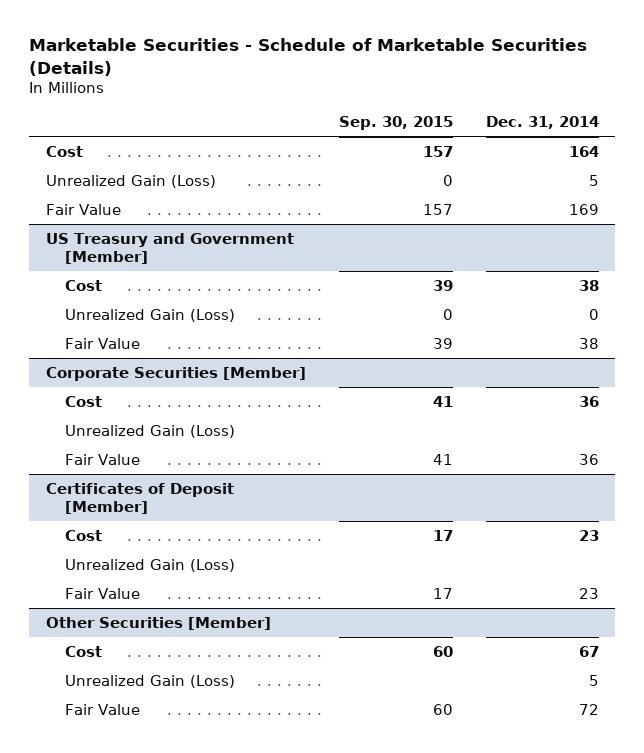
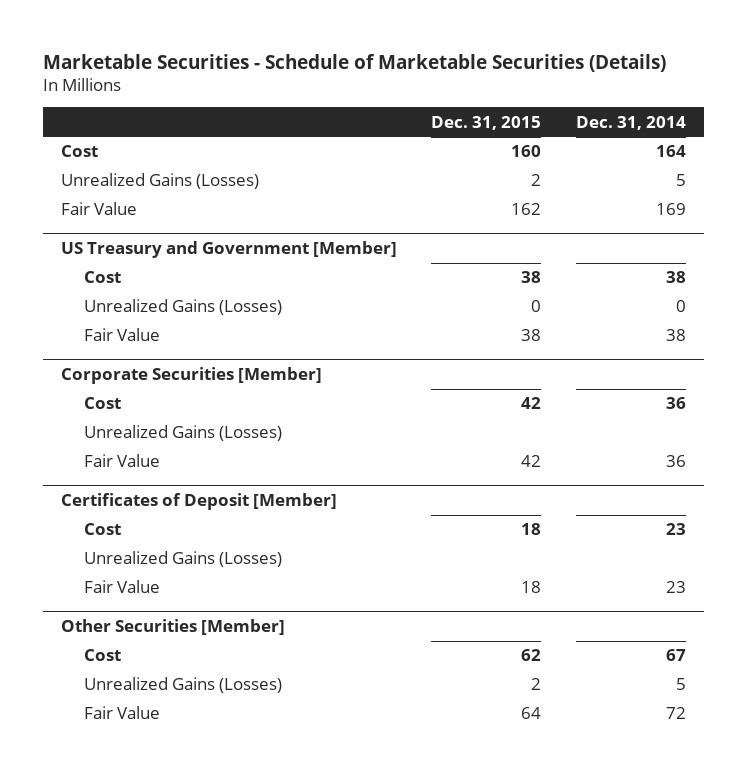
[338,115,453,130] Sep. 30, 2015 -> none
none -> [431,115,542,130] Dec. 31, 2015
[45,174,216,188] Unrealized Gain (Loss) -> [60,173,259,190] Unrealized Gains (Losses)
[65,308,236,322] Unrealized Gain (Loss) -> [84,299,283,316] Unrealized Gains (Losses)
[65,424,236,438] Unrealized Gain (Loss) -> [84,425,283,442] Unrealized Gains (Losses)
[65,558,236,572] Unrealized Gain (Loss) -> [84,551,283,568] Unrealized Gains (Losses)
[65,674,236,688] Unrealized Gain (Loss) -> [84,677,283,694] Unrealized Gains (Losses)

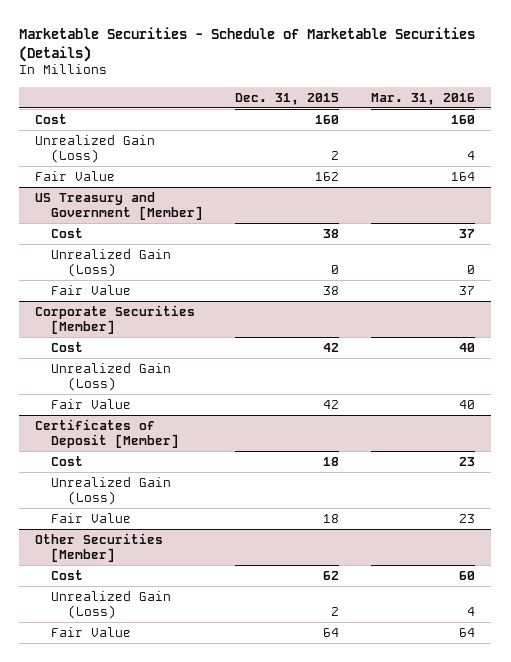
[576,115,687,130] Dec. 31, 2014 -> none
none -> [371,92,476,105] Mar. 31, 2016
[60,173,259,190] Unrealized Gains (Losses) -> [35,134,156,163] Unrealized Gain (Loss)
[84,299,283,316] Unrealized Gains (Losses) -> [51,248,172,277] Unrealized Gain (Loss)
[84,425,283,442] Unrealized Gains (Losses) -> [51,362,172,391] Unrealized Gain (Loss)
[84,551,283,568] Unrealized Gains (Losses) -> [51,476,172,505] Unrealized Gain (Loss)
[84,677,283,694] Unrealized Gains (Losses) -> [51,590,172,619] Unrealized Gain (Loss)

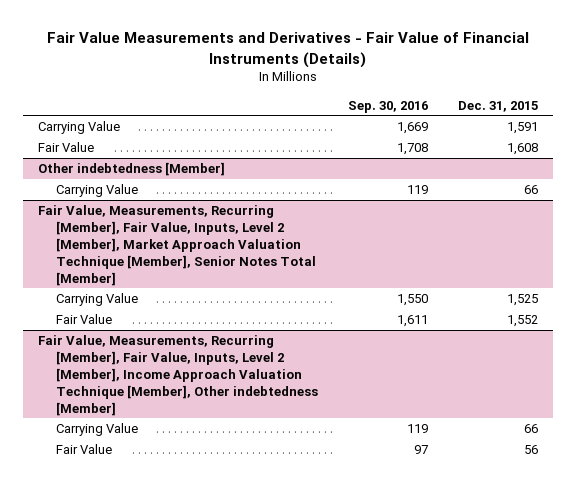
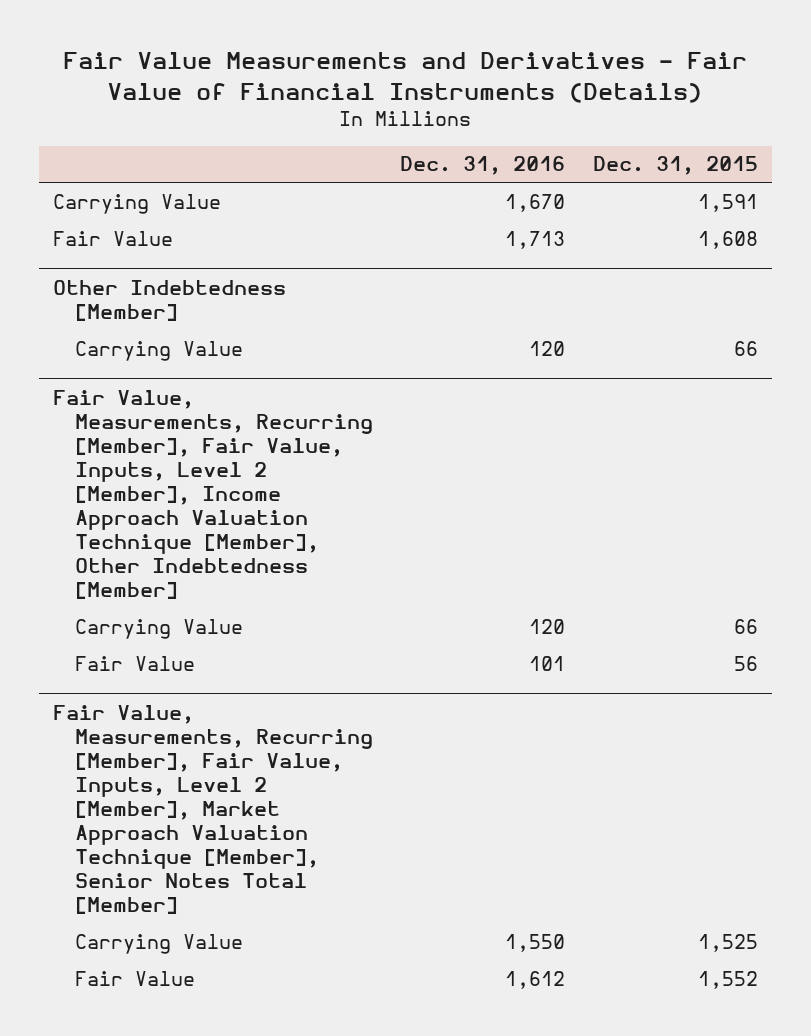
[348,100,429,113] Sep. 30, 2016 -> none
none -> [400,156,566,176] Dec. 31, 2016
[37,162,225,177] Other indebtedness [Member] -> [52,279,286,321] Other Indebtedness [Member]
none -> [52,389,373,599] Fair Value, Measurements, Recurring [Member], Fair Value, Inputs, Level 2 [Member], Income Approach Valuation Technique [Member], Other Indebtedness [Member]
none -> [74,618,243,639] Carrying Value
none -> [74,655,195,671] Fair Value
[37,335,319,416] Fair Value, Measurements, Recurring [Member], Fair Value, Inputs, Level 2 [Member], Income Approach Valuation Technique [Member], Other indebtedness [Member] -> none
[56,423,139,437] Carrying Value -> none
[56,444,113,455] Fair Value -> none

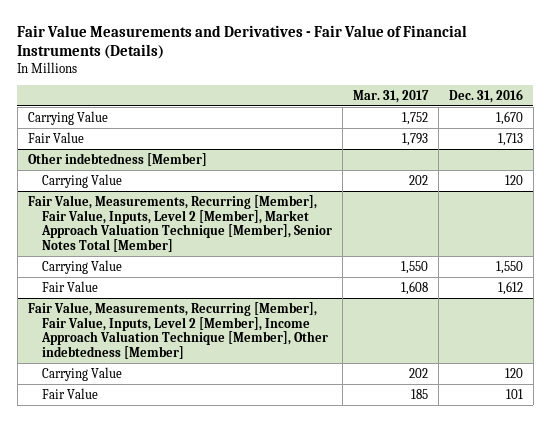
[593,156,759,176] Dec. 31, 2015 -> none
none -> [353,89,430,103] Mar. 31, 2017
[74,340,243,361] Carrying Value -> none
[52,389,373,599] Fair Value, Measurements, Recurring [Member], Fair Value, Inputs, Level 2 [Member], Income Approach Valuation Technique [Member], Other Indebtedness [Member] -> none
[52,279,286,321] Other Indebtedness [Member] -> [27,152,207,166] Other indebtedness [Member]
[74,655,195,671] Fair Value -> none
none -> [27,301,329,360] Fair Value, Measurements, Recurring [Member], Fair Value, Inputs, Level 2 [Member], Income Approach Valuation Technique [Member], Other indebtedness [Member]
none -> [42,366,123,381] Carrying Value
none -> [42,387,99,399] Fair Value

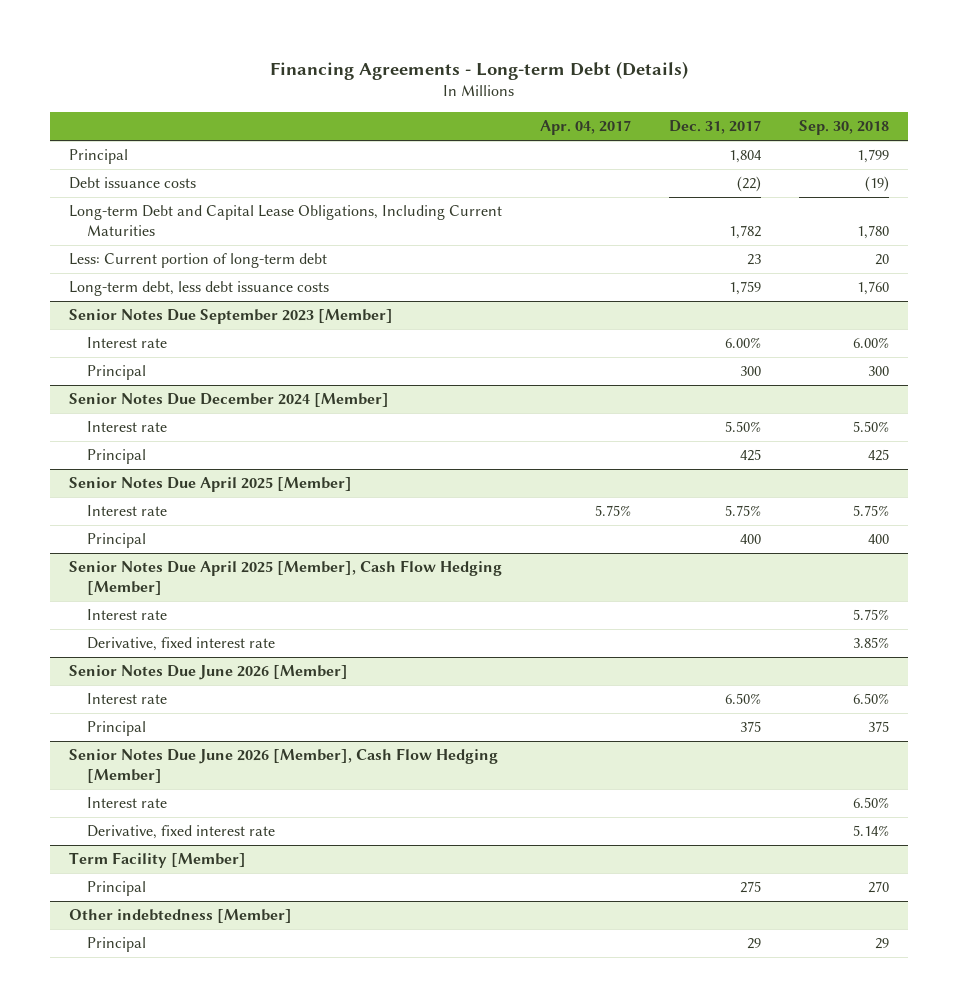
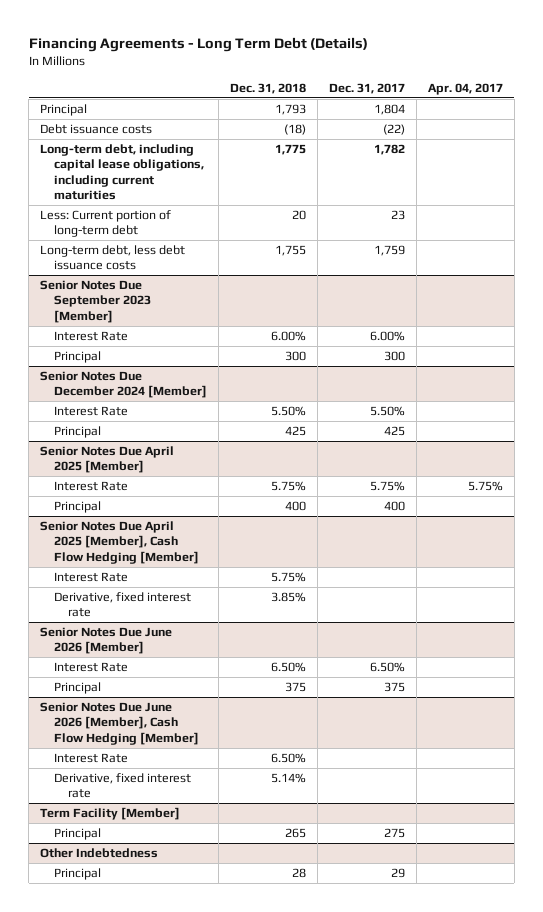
[270,60,689,80] Financing Agreements - Long-term Debt (Details) -> [28,37,368,53] Financing Agreements - Long Term Debt (Details)
[799,120,890,136] Sep. 30, 2018 -> none
none -> [229,82,306,94] Dec. 31, 2018
[68,205,502,236] Long-term Debt and Capital Lease Obligations, Including Current Maturities -> [40,144,205,200] Long-term debt, including capital lease obligations, including current maturities
[86,337,167,349] Interest rate -> [54,331,129,342] Interest Rate
[86,421,167,433] Interest rate -> [54,406,129,417] Interest Rate
[86,505,167,517] Interest rate -> [54,481,129,492] Interest Rate
[86,609,167,621] Interest rate -> [54,572,129,583] Interest Rate
[86,693,167,705] Interest rate -> [54,662,129,673] Interest Rate
[86,797,167,809] Interest rate -> [54,753,129,764] Interest Rate
[68,909,292,924] Other indebtedness [Member] -> [40,848,159,859] Other Indebtedness

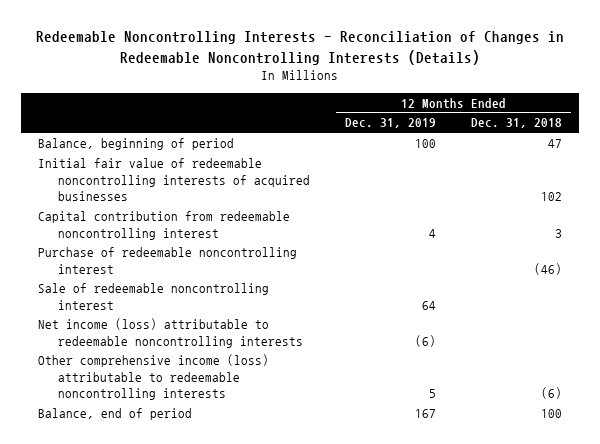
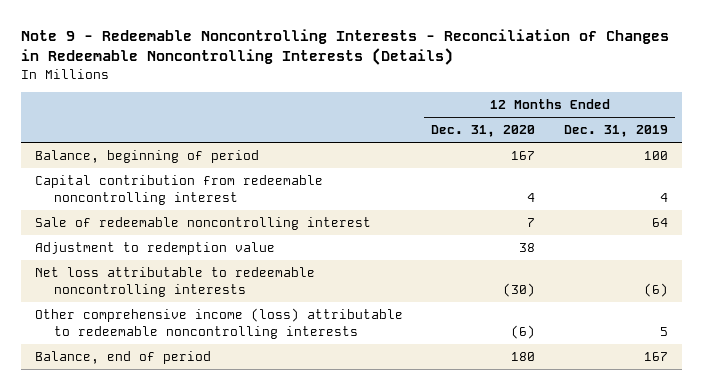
[36,31,565,65] Redeemable Noncontrolling Interests - Reconciliation of Changes in Redeemable Noncontrolling Interests (Details) -> [20,28,669,66] Note 9 - Redeemable Noncontrolling Interests - Reconciliation of Changes in Redeemable Noncontrolling Interests (Details)
[471,118,563,129] Dec. 31, 2018 -> none
none -> [431,125,536,138] Dec. 31, 2020
[38,158,311,202] Initial fair value of redeemable noncontrolling interests of acquired businesses -> none
[38,247,298,274] Purchase of redeemable noncontrolling interest -> none
none -> [34,242,275,256] Adjustment to redemption value
[38,318,304,348] Net income (loss) attributable to redeemable noncontrolling interests -> [34,267,315,297] Net loss attributable to redeemable noncontrolling interests

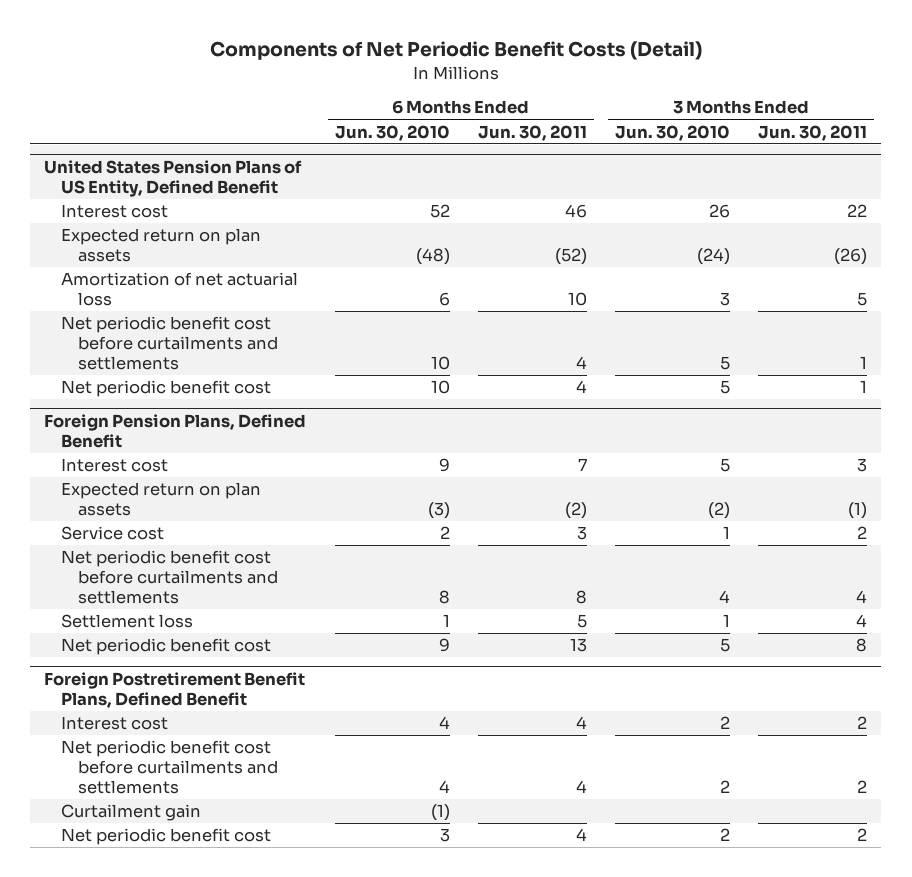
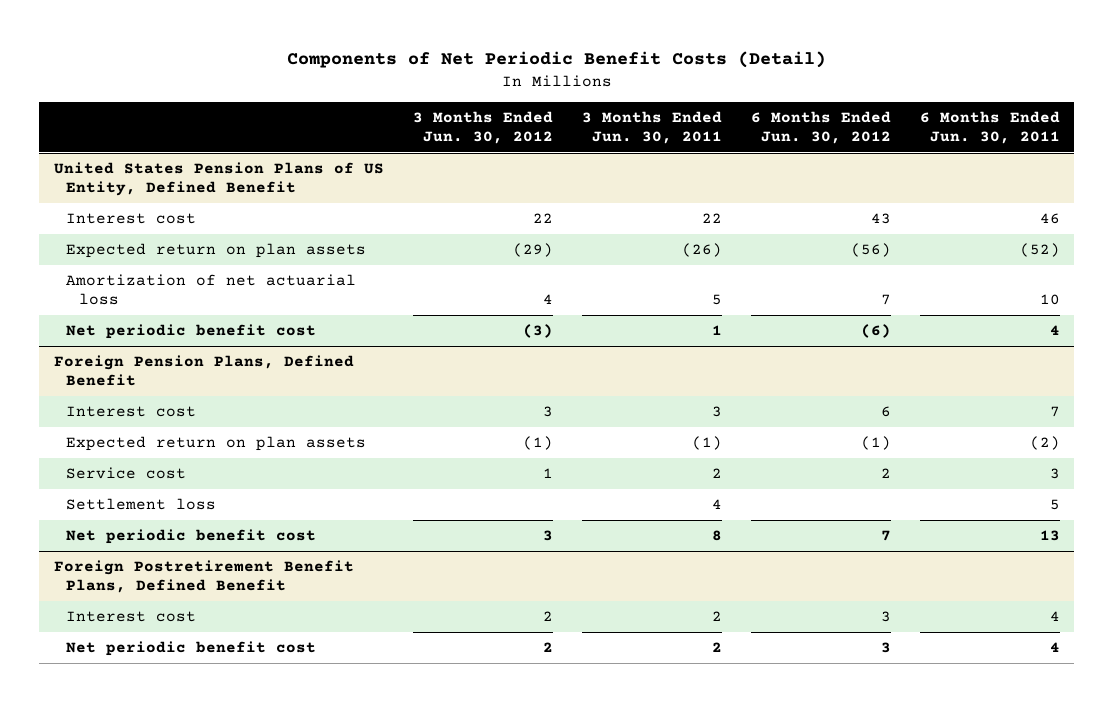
[334,124,450,141] Jun. 30, 2010 -> none
[615,124,731,141] Jun. 30, 2010 -> none
none -> [412,110,553,144] 3 Months Ended Jun. 30, 2012
none -> [750,110,891,144] 6 Months Ended Jun. 30, 2012
[61,316,279,370] Net periodic benefit cost before curtailments and settlements -> none
[61,550,279,604] Net periodic benefit cost before curtailments and settlements -> none
[61,740,279,794] Net periodic benefit cost before curtailments and settlements -> none
[61,804,202,822] Curtailment gain -> none

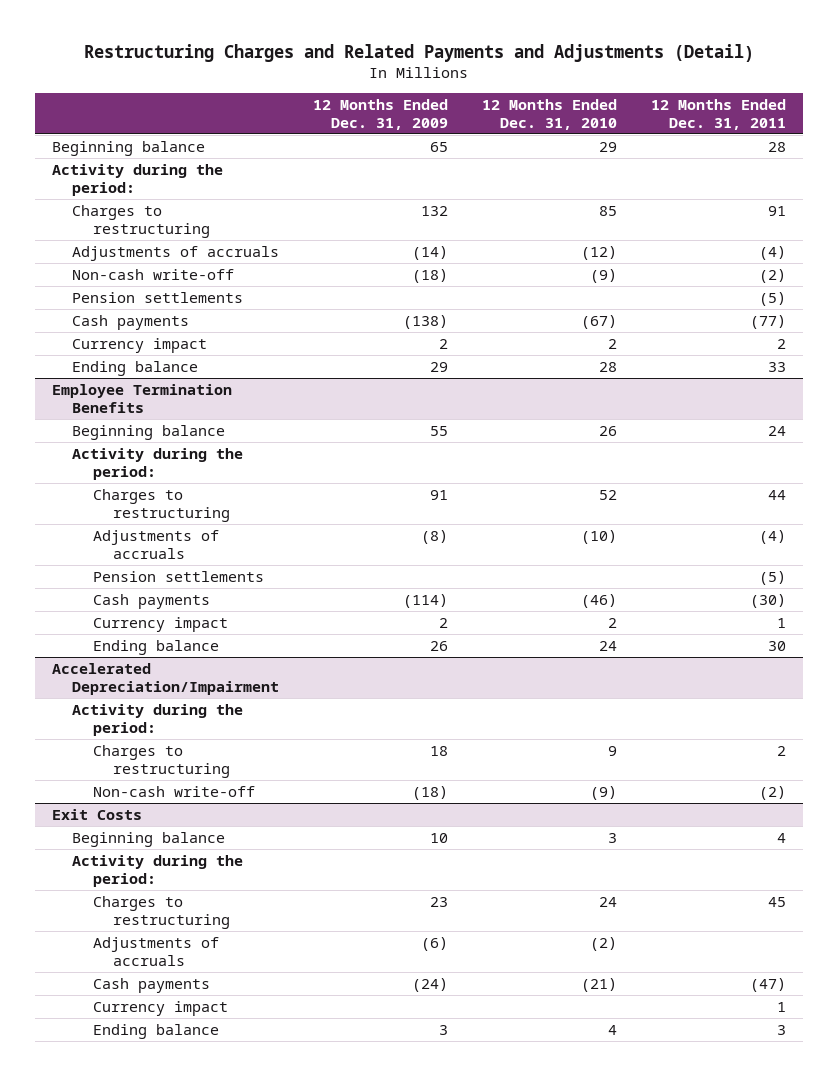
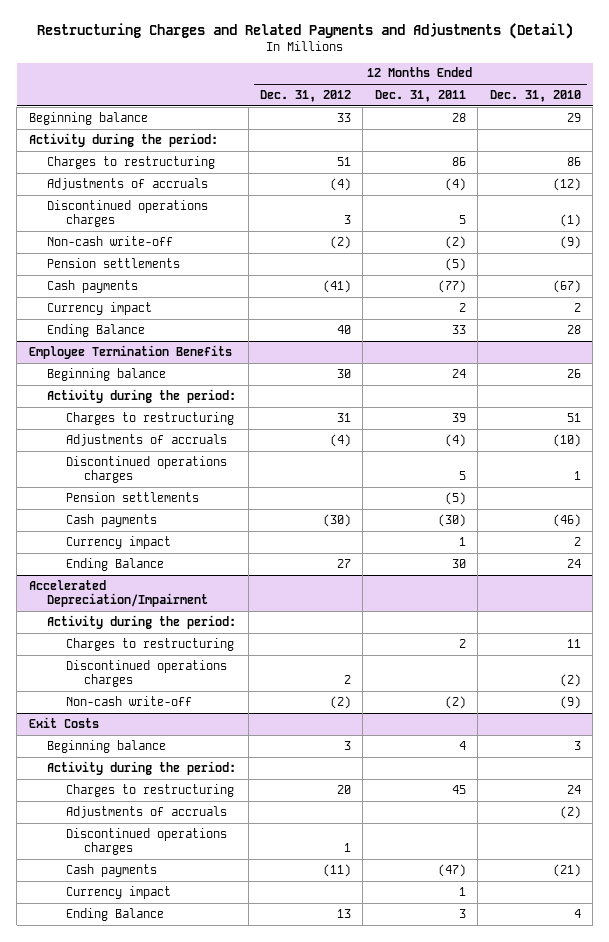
[313,98,449,130] 12 Months Ended Dec. 31, 2009 -> none
none -> [260,89,352,102] Dec. 31, 2012
[598,205,617,216] 85 -> [566,156,581,166] 86
[767,205,786,216] 91 -> [451,156,466,166] 86
none -> [47,199,209,227] Discontinued operations charges
[72,360,199,376] Ending balance -> [47,323,146,337] Ending Balance
[598,489,617,500] 52 -> [566,412,581,422] 51
[767,489,786,500] 44 -> [451,412,466,422] 39
none -> [65,455,227,483] Discontinued operations charges
[92,639,219,655] Ending balance -> [65,557,164,571] Ending Balance
[607,745,617,756] 9 -> [566,638,581,648] 11
none -> [65,659,227,687] Discontinued operations charges
none -> [65,827,227,855] Discontinued operations charges
[92,1023,219,1039] Ending balance -> [65,907,164,921] Ending Balance

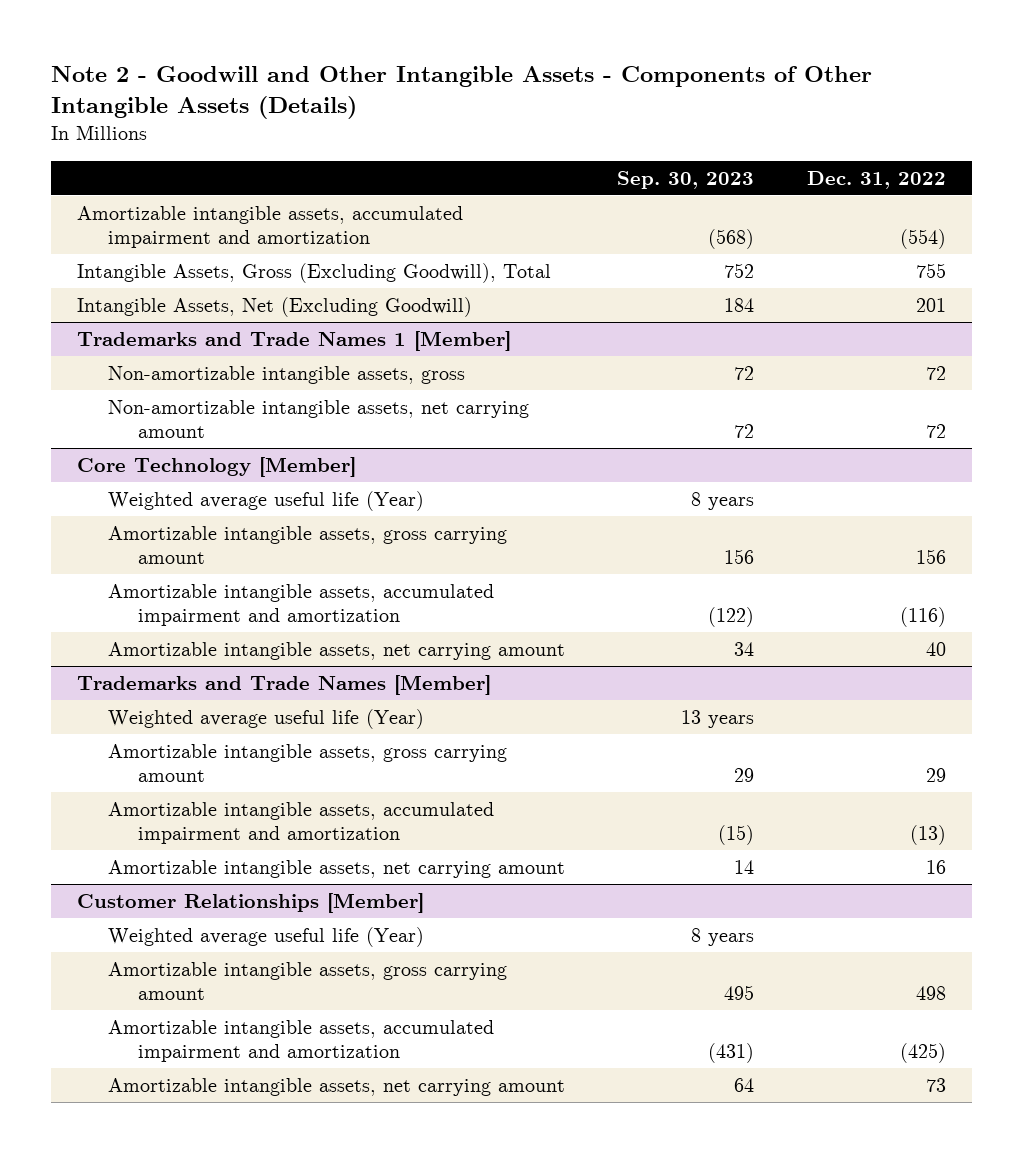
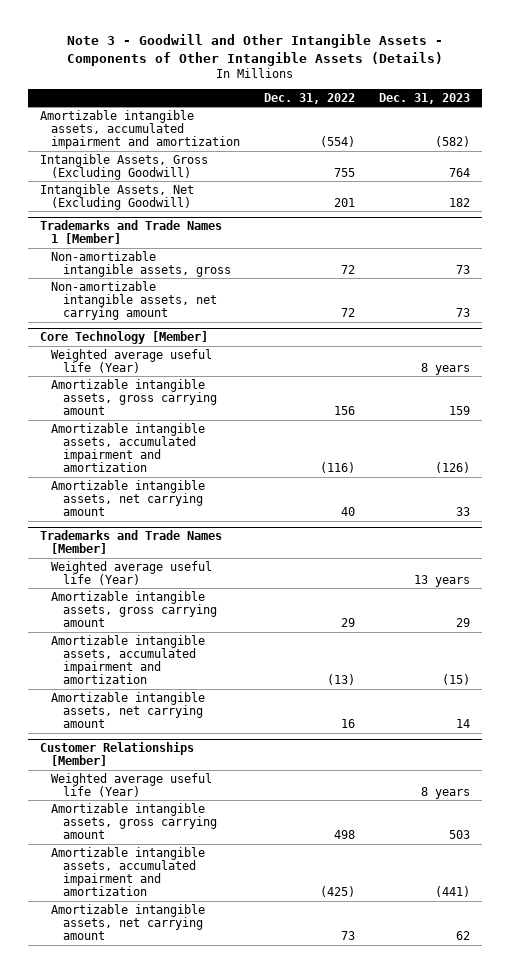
[51,66,873,120] Note 2 - Goodwill and Other Intangible Assets - Components of Other Intangible Assets (Details) -> [66,34,443,66] Note 3 - Goodwill and Other Intangible Assets - Components of Other Intangible Assets (Details)
[617,170,755,189] Sep. 30, 2023 -> none
none -> [379,92,471,104] Dec. 31, 2023
[77,262,552,283] Intangible Assets, Gross (Excluding Goodwill), Total -> [39,153,208,180] Intangible Assets, Gross (Excluding Goodwill)

